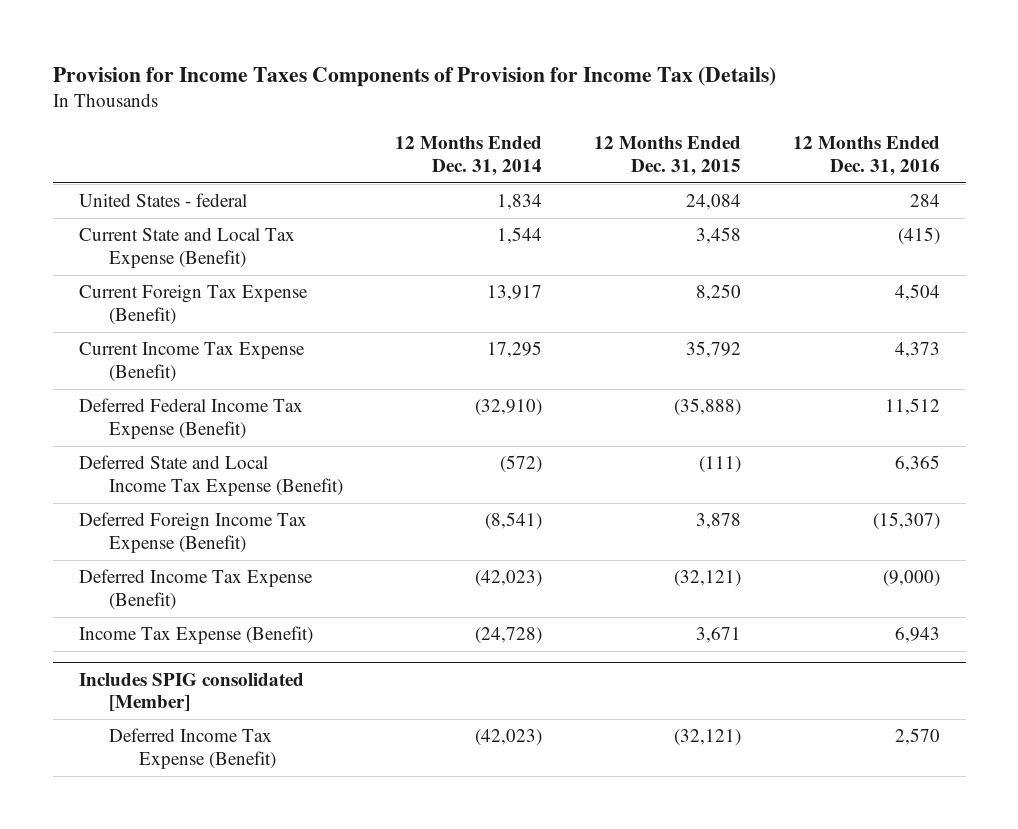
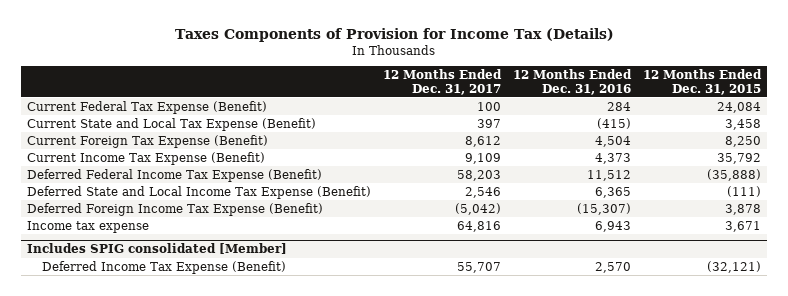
[52,66,776,87] Provision for Income Taxes Components of Provision for Income Tax (Details) -> [175,28,615,43] Taxes Components of Provision for Income Tax (Details)
[394,136,542,177] 12 Months Ended Dec. 31, 2014 -> none
none -> [383,68,503,95] 12 Months Ended Dec. 31, 2017
[78,193,247,208] United States - federal -> [27,100,268,114] Current Federal Tax Expense (Benefit)
[78,569,313,610] Deferred Income Tax Expense (Benefit) -> none
[78,626,313,645] Income Tax Expense (Benefit) -> [27,220,150,233] Income tax expense

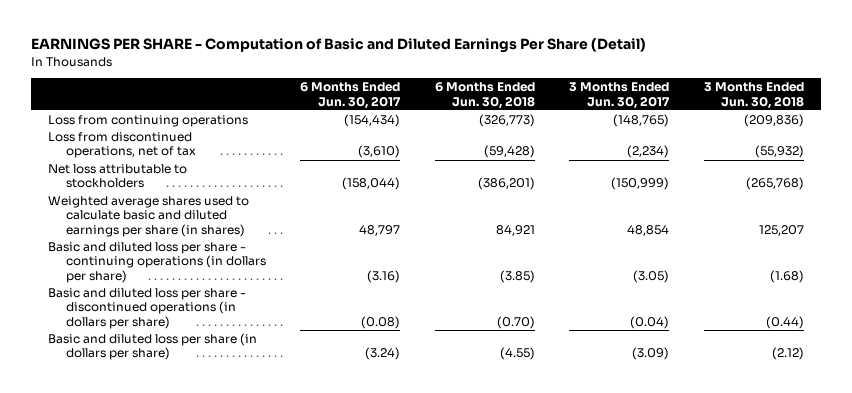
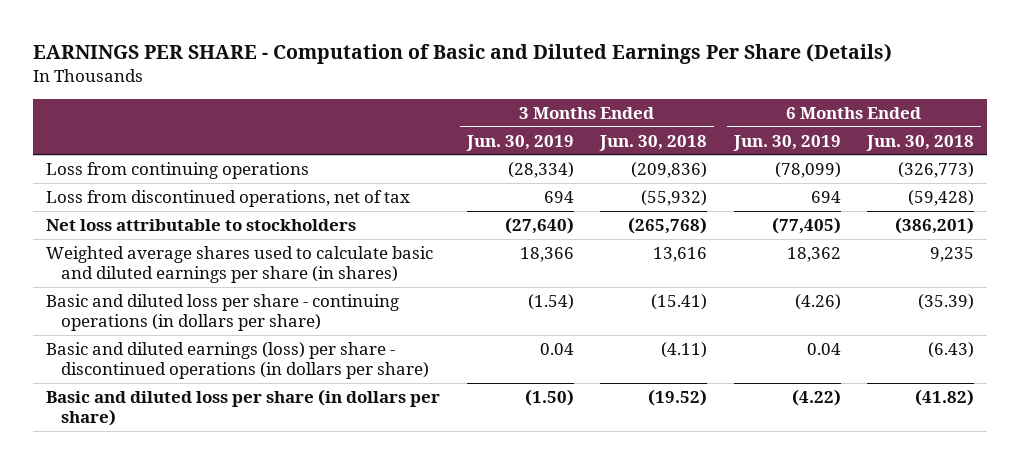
[30,38,646,54] EARNINGS PER SHARE - Computation of Basic and Diluted Earnings Per Share (Detail) -> [33,43,893,65] EARNINGS PER SHARE - Computation of Basic and Diluted Earnings Per Share (Details)
[300,82,402,109] 6 Months Ended Jun. 30, 2017 -> none
[569,82,671,109] 3 Months Ended Jun. 30, 2017 -> none
none -> [465,134,574,151] Jun. 30, 2019
none -> [732,134,841,151] Jun. 30, 2019
[495,224,535,236] 84,921 -> [930,246,975,262] 9,235
[759,224,805,236] 125,207 -> [653,246,708,262] 13,616
[499,269,535,283] (3.85) -> [918,293,975,310] (35.39)
[770,269,805,283] (1.68) -> [651,293,708,310] (15.41)
[47,288,246,329] Basic and diluted loss per share - discontinued operations (in dollars per share) -> [46,341,429,380] Basic and diluted earnings (loss) per share - discontinued operations (in dollars per share)
[496,315,535,329] (0.70) -> [928,341,975,358] (6.43)
[766,315,805,329] (0.44) -> [661,341,708,358] (4.11)
[499,347,535,361] (4.55) -> [915,388,975,406] (41.82)
[772,347,805,361] (2.12) -> [648,388,708,406] (19.52)

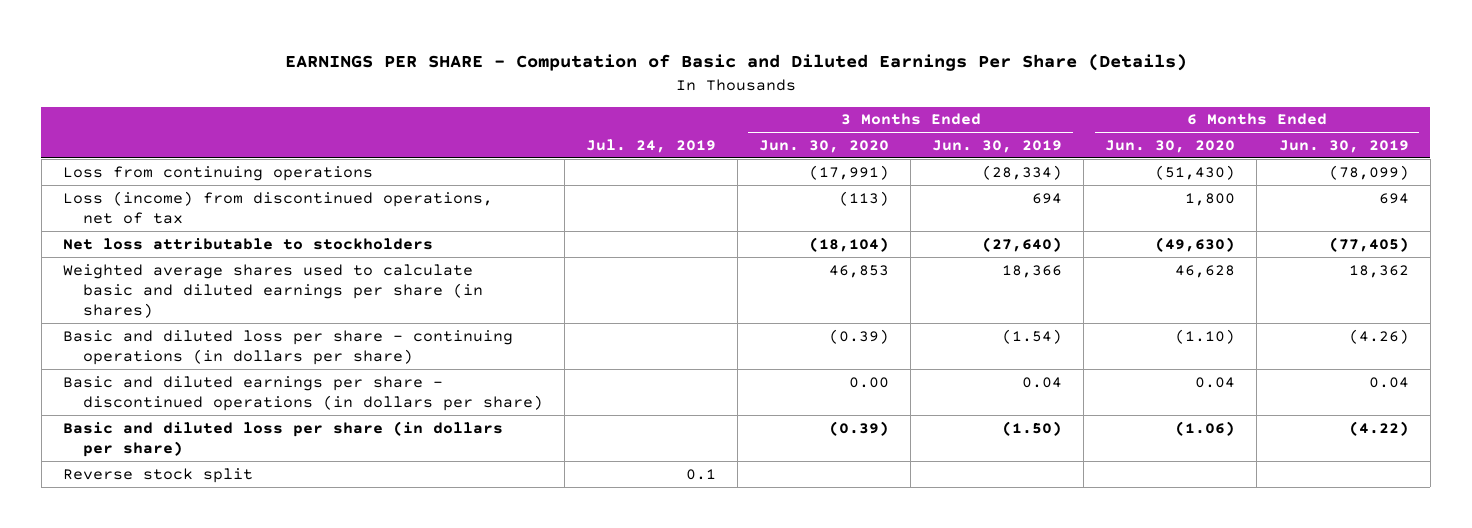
[599,134,708,151] Jun. 30, 2018 -> none
[866,134,975,151] Jun. 30, 2018 -> none
none -> [585,138,716,153] Jul. 24, 2019
none -> [759,139,890,153] Jun. 30, 2020
none -> [1105,139,1236,153] Jun. 30, 2020
[46,189,411,207] Loss from discontinued operations, net of tax -> [63,190,494,224] Loss (income) from discontinued operations, net of tax
[46,341,429,380] Basic and diluted earnings (loss) per share - discontinued operations (in dollars per share) -> [63,375,543,411] Basic and diluted earnings per share - discontinued operations (in dollars per share)
none -> [63,467,254,483] Reverse stock split

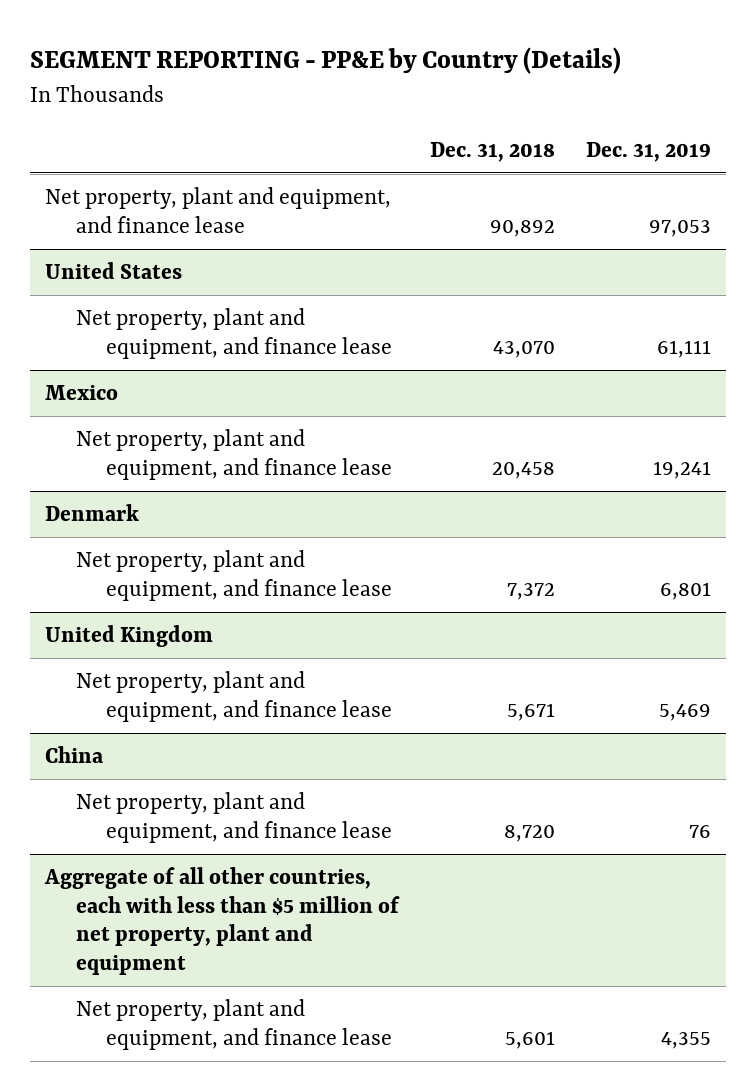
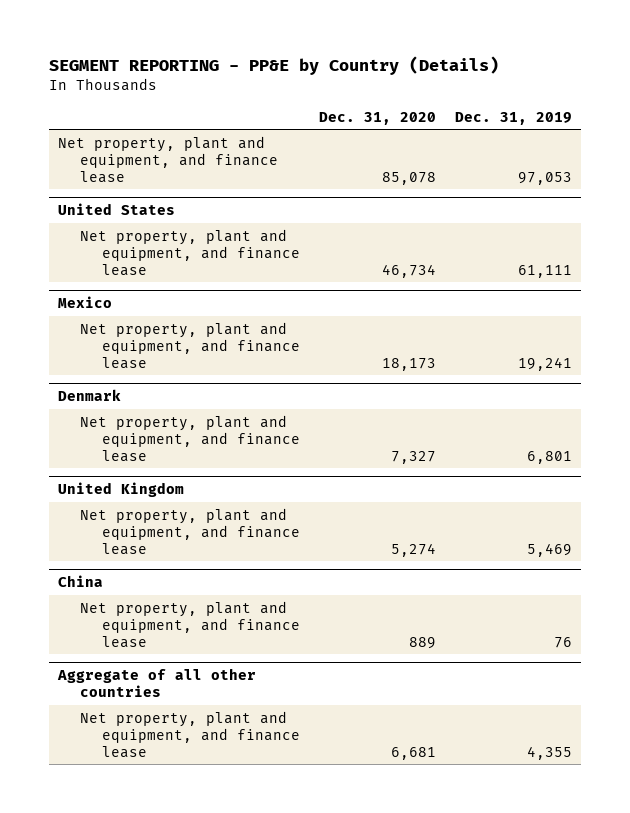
[429,141,555,162] Dec. 31, 2018 -> none
none -> [319,111,437,125] Dec. 31, 2020
[44,867,400,976] Aggregate of all other countries, each with less than $5 million of net property, plant and equipment -> [57,668,257,698] Aggregate of all other countries

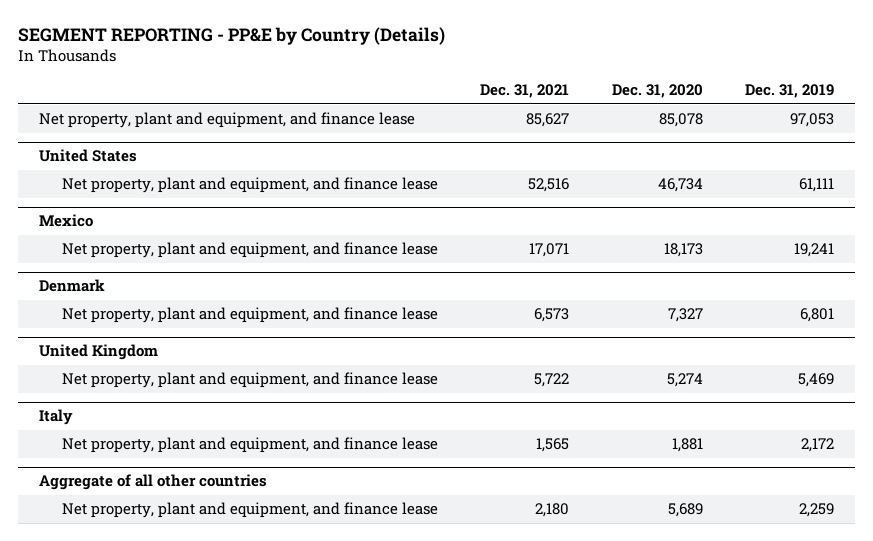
none -> [480,84,570,99] Dec. 31, 2021
[58,575,104,588] China -> none
none -> [38,409,73,426] Italy
[409,636,437,649] 889 -> [671,438,703,453] 1,881
[553,636,572,648] 76 -> [801,438,835,453] 2,172
[391,746,437,760] 6,681 -> [667,503,703,518] 5,689
[526,745,572,760] 4,355 -> [799,503,835,518] 2,259

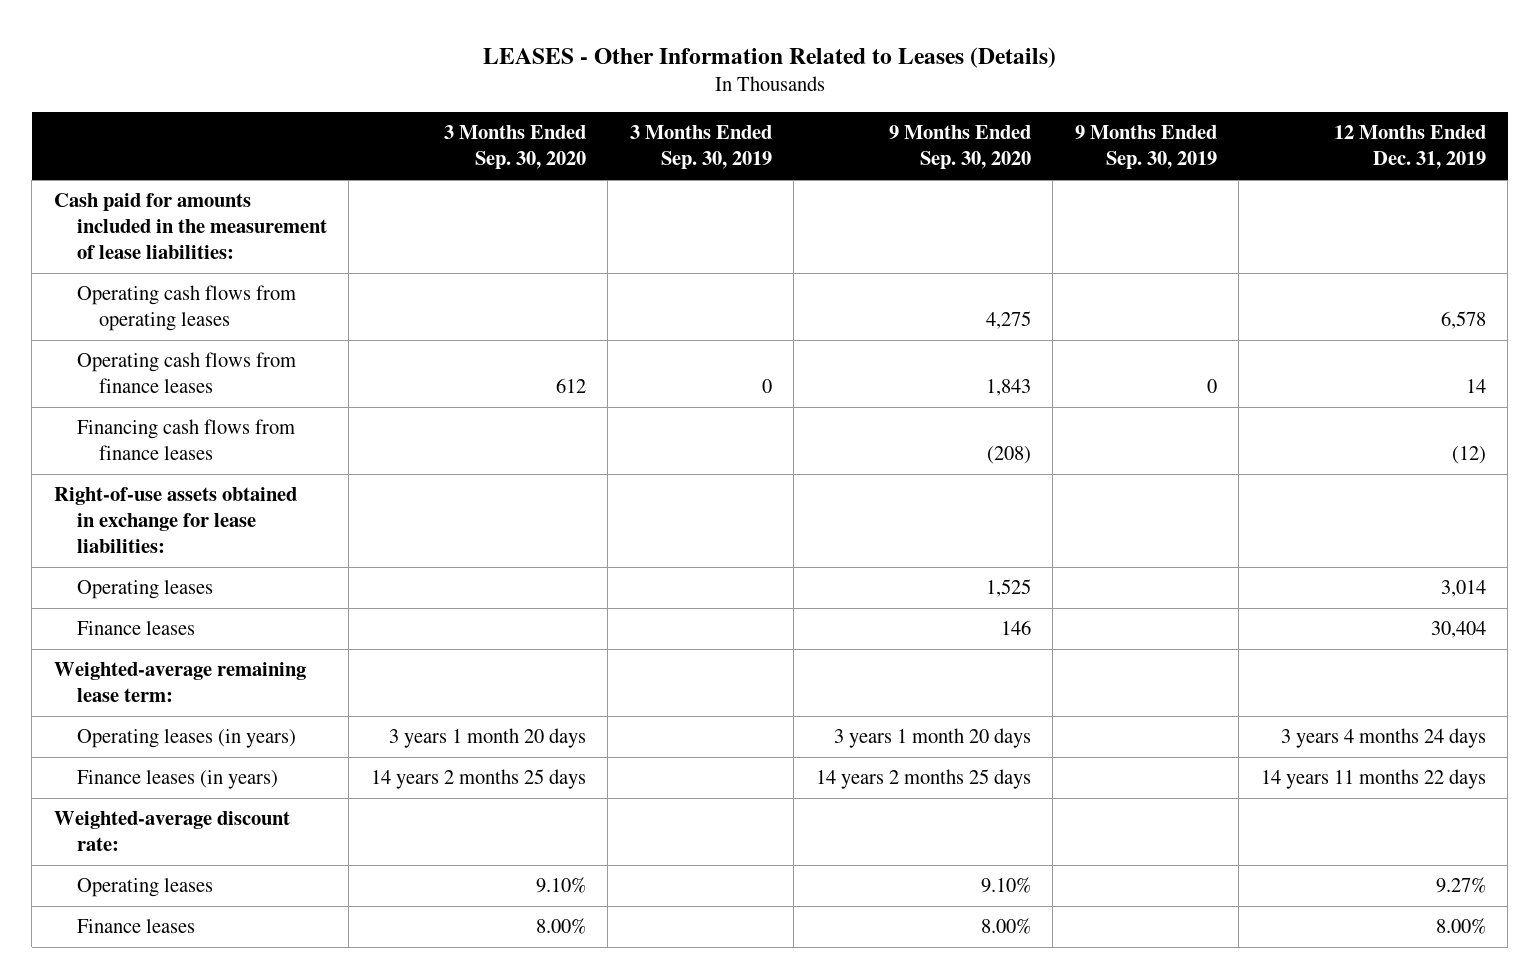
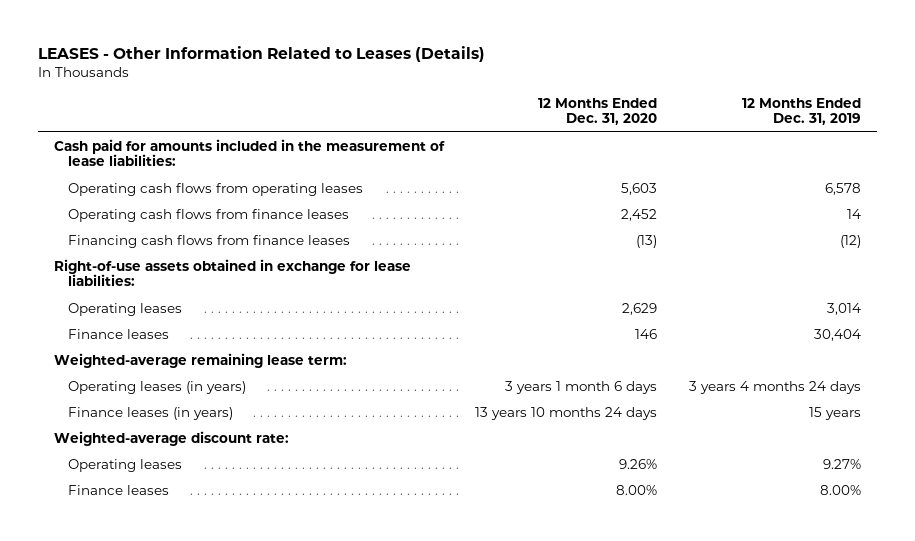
[443,125,586,170] 3 Months Ended Sep. 30, 2020 -> none
[629,125,772,170] 3 Months Ended Sep. 30, 2019 -> none
[888,125,1031,170] 9 Months Ended Sep. 30, 2020 -> none
[1074,125,1217,170] 9 Months Ended Sep. 30, 2019 -> none
none -> [538,97,658,126] 12 Months Ended Dec. 31, 2020
[1260,769,1486,790] 14 years 11 months 22 days -> [808,406,861,420] 15 years

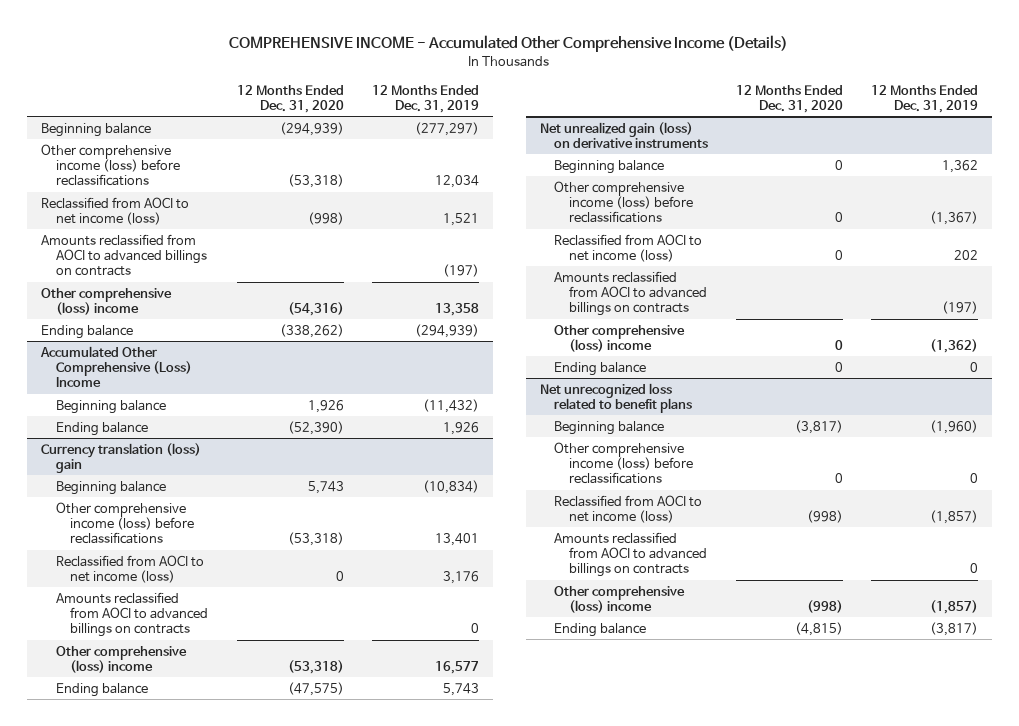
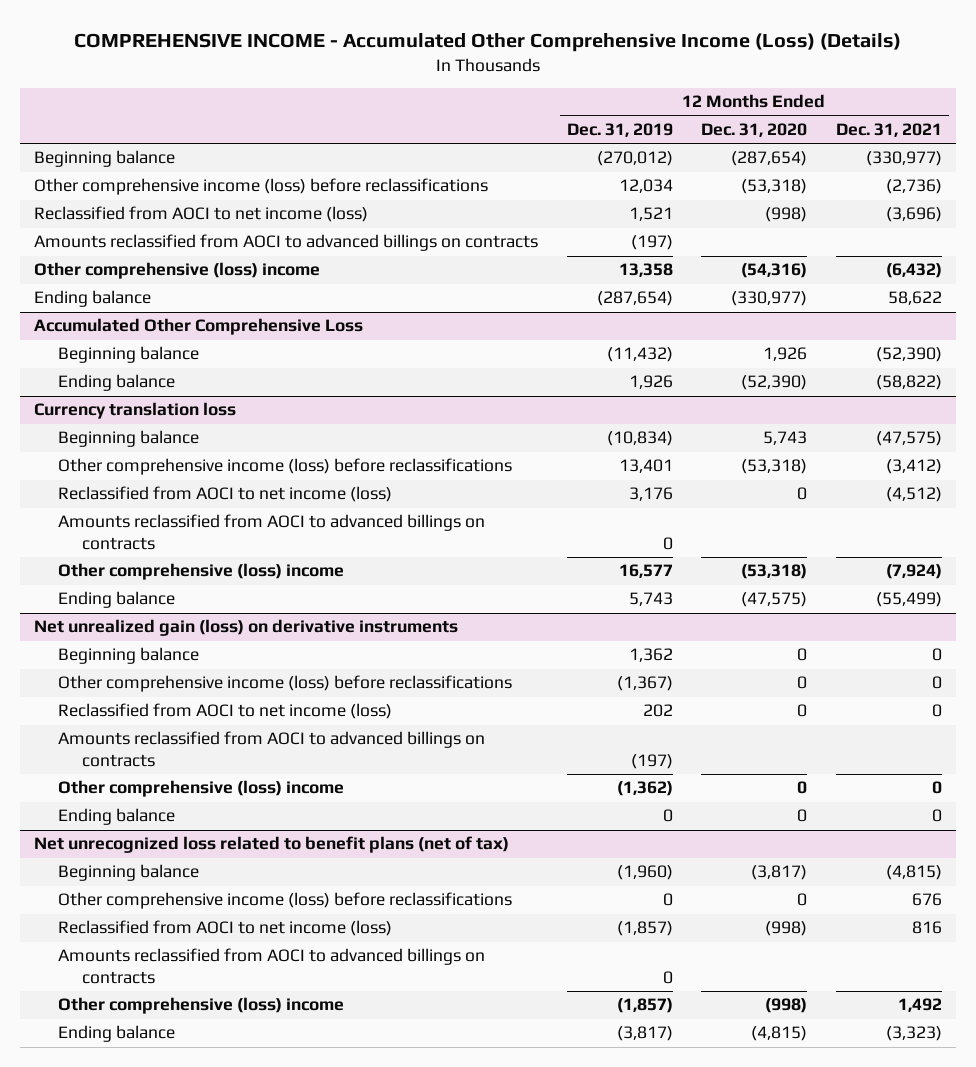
[229,34,789,52] COMPREHENSIVE INCOME - Accumulated Other Comprehensive Income (Details) -> [74,33,902,53] COMPREHENSIVE INCOME - Accumulated Other Comprehensive Income (Loss) (Details)
none -> [835,123,942,138] Dec. 31, 2021
[280,121,345,136] (294,939) -> [731,151,808,167] (287,654)
[414,121,479,136] (277,297) -> [596,151,673,167] (270,012)
[280,323,345,338] (338,262) -> [731,291,808,307] (330,977)
[414,323,479,338] (294,939) -> [596,291,673,307] (287,654)
[39,345,192,388] Accumulated Other Comprehensive (Loss) Income -> [34,318,364,336] Accumulated Other Comprehensive Loss
[40,442,201,474] Currency translation (loss) gain -> [34,402,237,420] Currency translation loss
[539,382,693,414] Net unrecognized loss related to benefit plans -> [34,836,510,854] Net unrecognized loss related to benefit plans (net of tax)

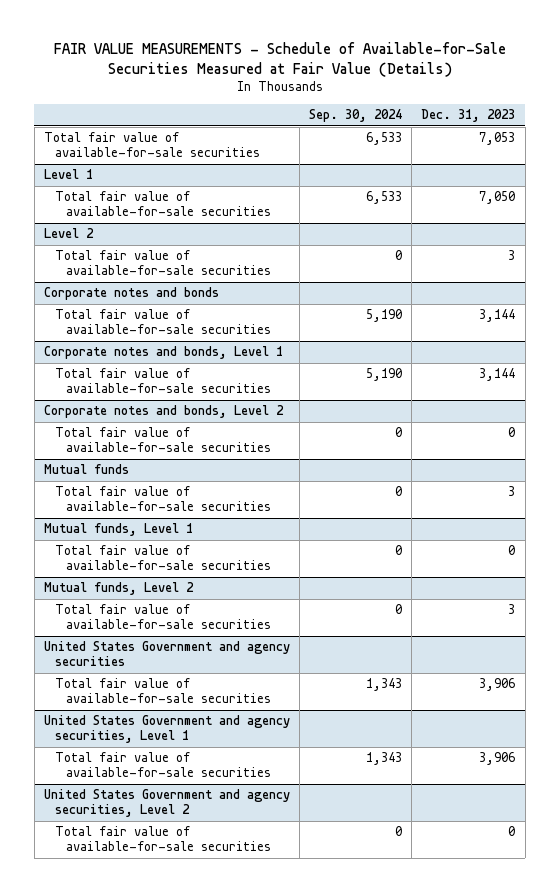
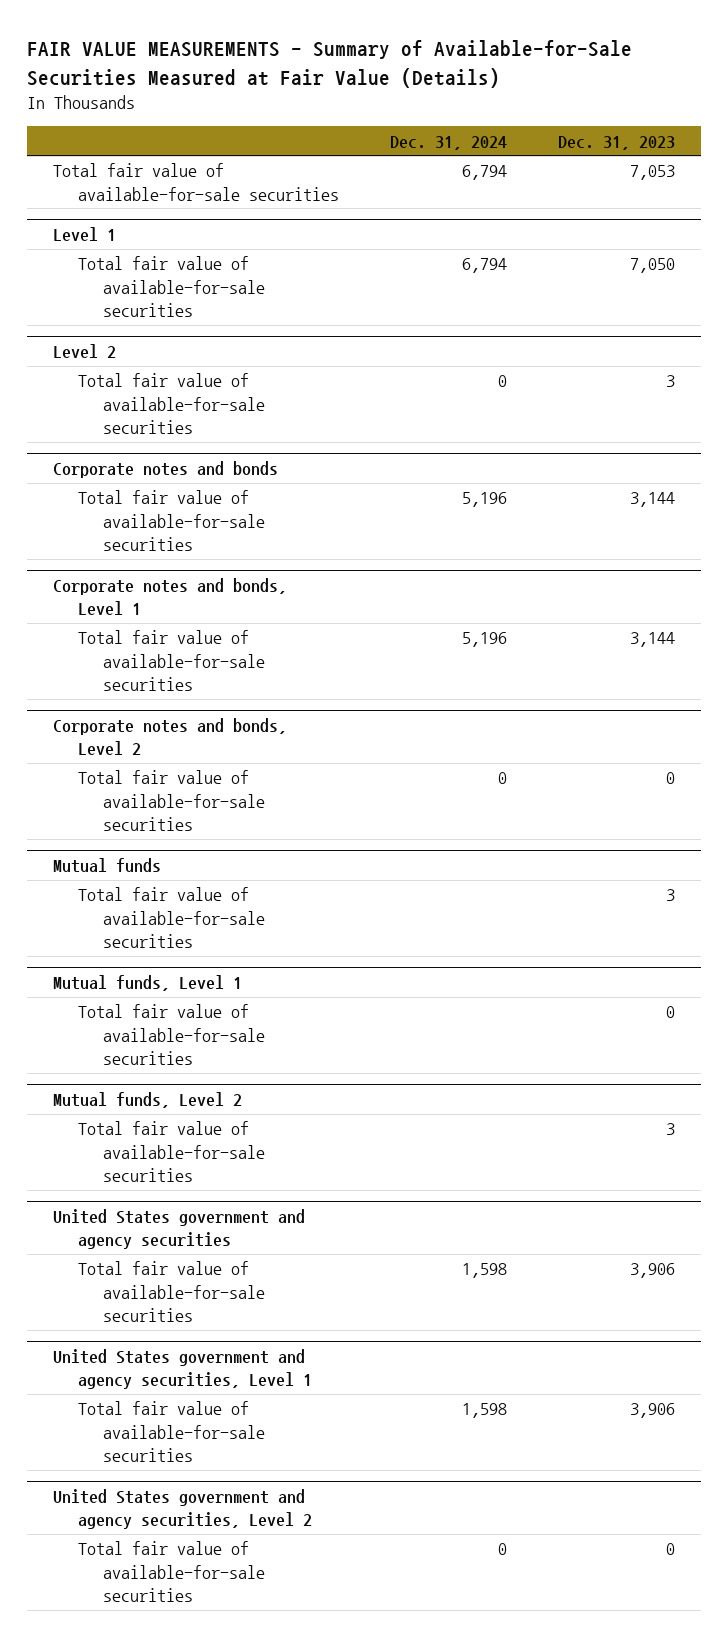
[53,42,506,77] FAIR VALUE MEASUREMENTS - Schedule of Available-for-Sale Securities Measured at Fair Value (Details) -> [27,40,633,88] FAIR VALUE MEASUREMENTS - Summary of Available-for-Sale Securities Measured at Fair Value (Details)
[309,109,403,123] Sep. 30, 2024 -> none
none -> [390,135,508,150] Dec. 31, 2024
[43,641,290,667] United States Government and agency securities -> [52,1208,305,1250] United States government and agency securities
[43,715,290,744] United States Government and agency securities, Level 1 -> [52,1348,313,1390] United States government and agency securities, Level 1
[43,789,290,818] United States Government and agency securities, Level 2 -> [52,1488,313,1530] United States government and agency securities, Level 2

